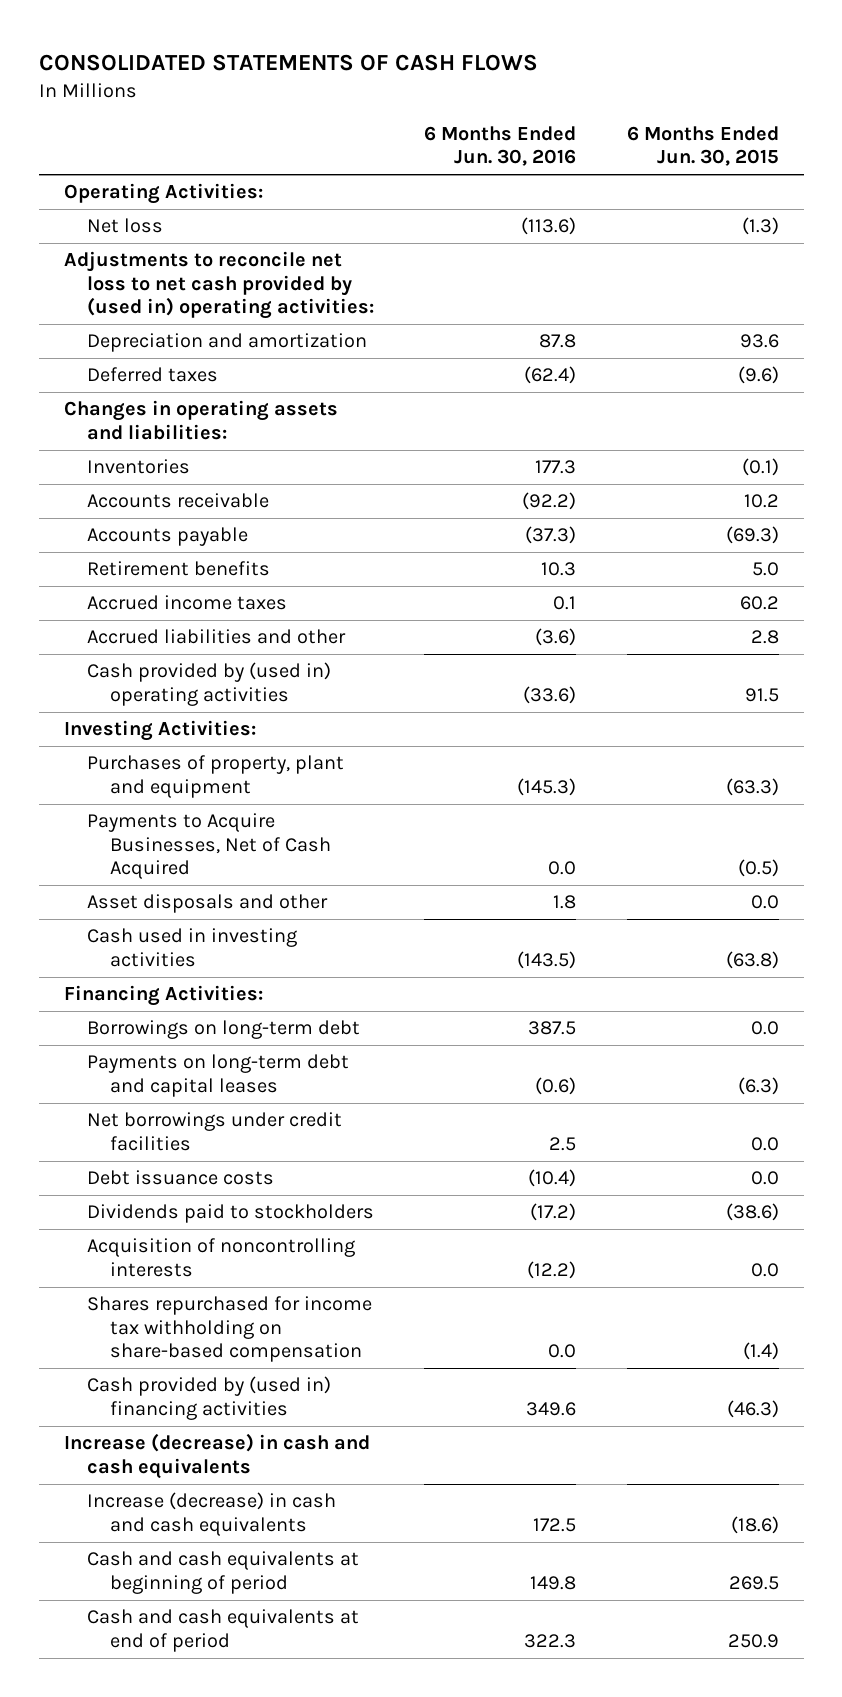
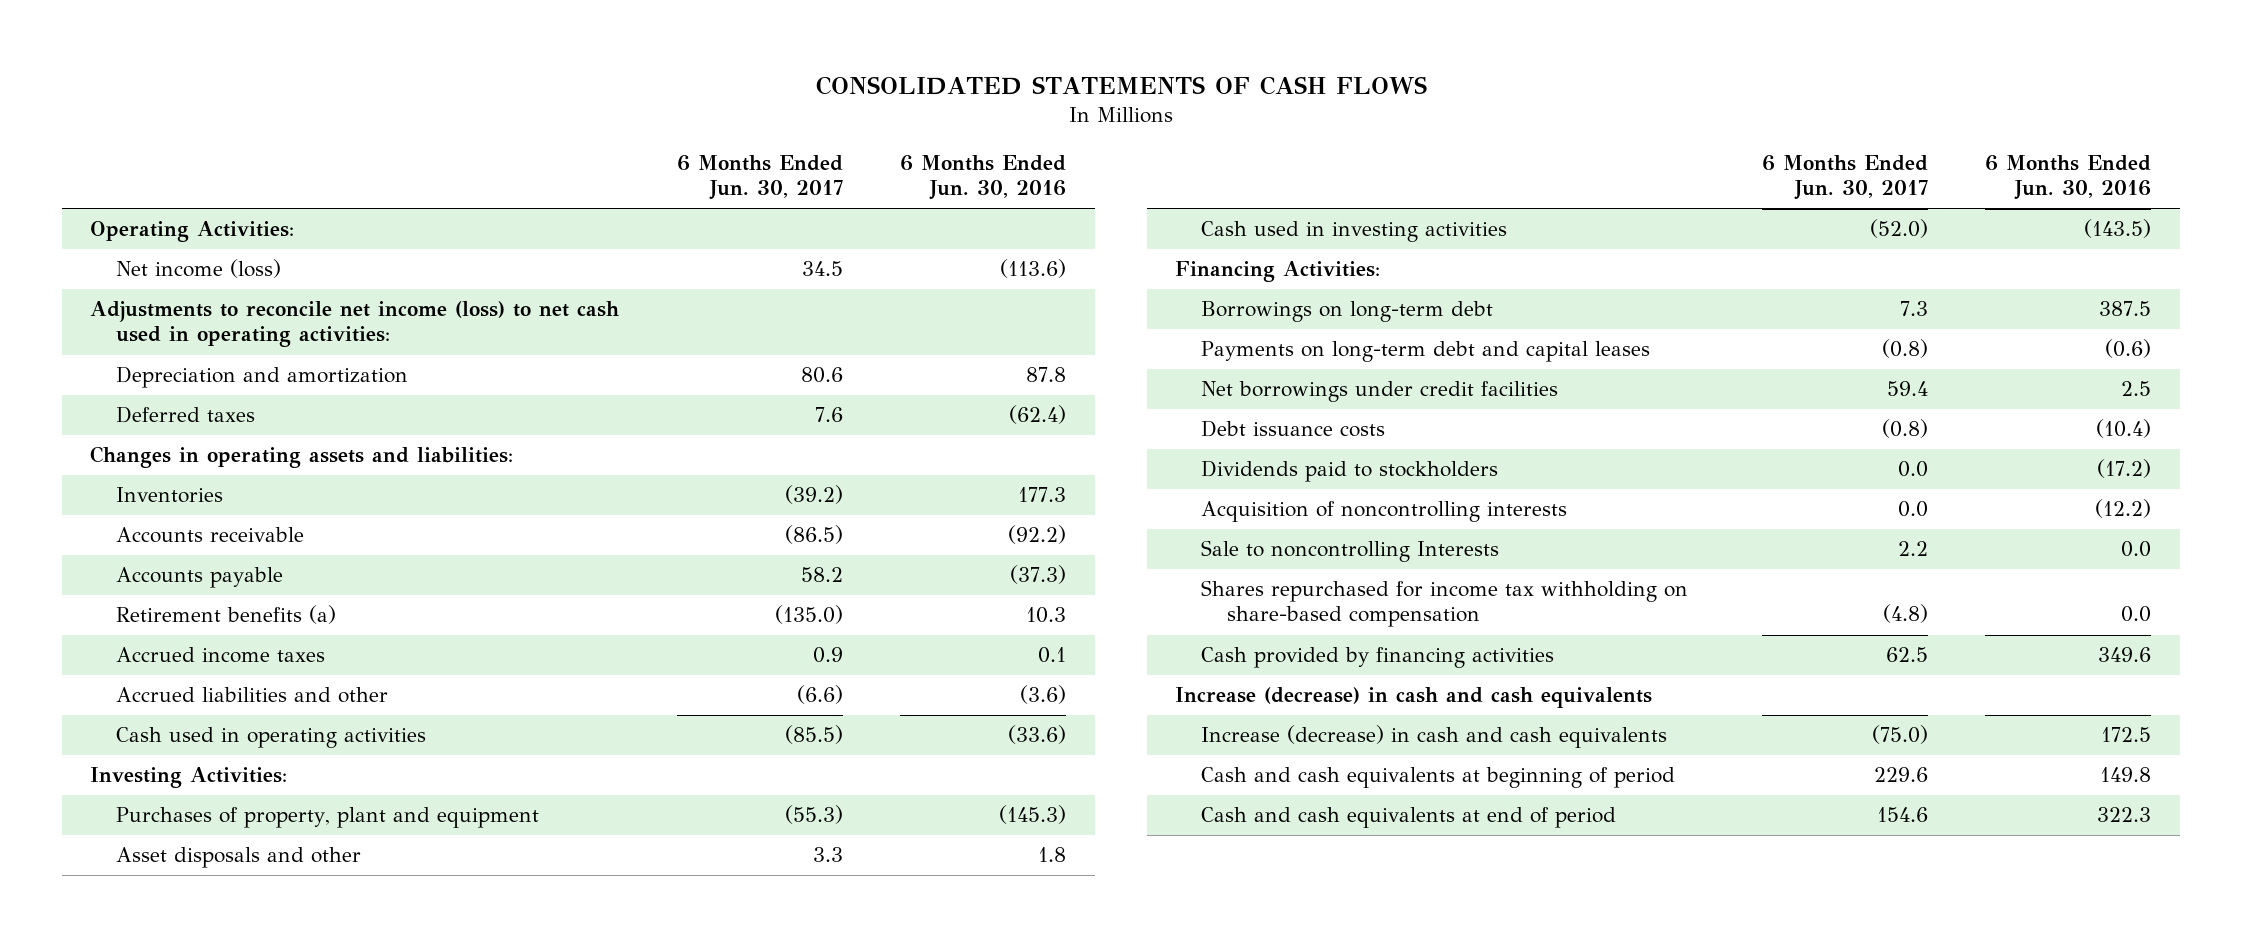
[626,126,779,167] 6 Months Ended Jun. 30, 2015 -> none
none -> [676,155,843,201] 6 Months Ended Jun. 30, 2017
[86,218,163,234] Net loss -> [116,259,282,279] Net income (loss)
[63,251,374,319] Adjustments to reconcile net loss to net cash provided by (used in) operating activities: -> [90,301,620,348] Adjustments to reconcile net income (loss) to net cash used in operating activities:
[86,561,270,577] Retirement benefits -> [116,605,337,625] Retirement benefits (a)
[86,662,331,706] Cash provided by (used in) operating activities -> [116,727,427,749] Cash used in operating activities
[86,813,331,879] Payments to Acquire Businesses, Net of Cash Acquired -> none
none -> [1201,540,1500,563] Sale to noncontrolling Interests
[86,1376,331,1420] Cash provided by (used in) financing activities -> [1201,647,1555,669] Cash provided by financing activities

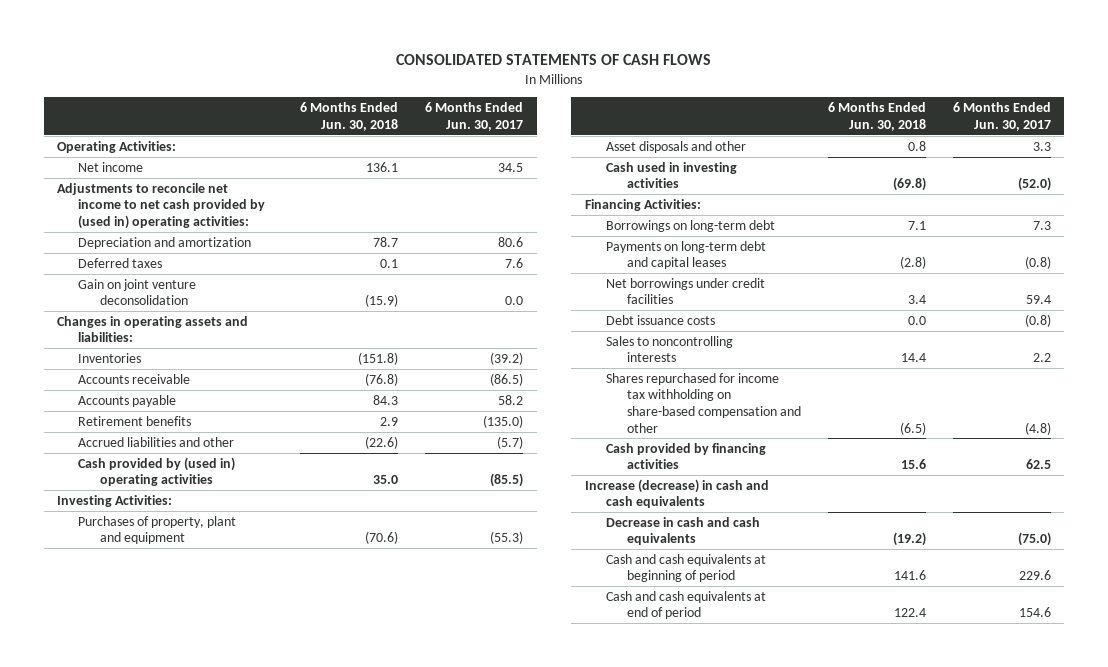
[899,155,1066,201] 6 Months Ended Jun. 30, 2016 -> none
none -> [300,102,399,131] 6 Months Ended Jun. 30, 2018
[116,259,282,279] Net income (loss) -> [78,161,144,172] Net income
[90,301,620,348] Adjustments to reconcile net income (loss) to net cash used in operating activities: -> [57,182,266,229] Adjustments to reconcile net income to net cash provided by (used in) operating activities:
none -> [78,278,197,306] Gain on joint venture deconsolidation
[116,647,326,664] Accrued income taxes -> none
[116,605,337,625] Retirement benefits (a) -> [78,415,192,426] Retirement benefits
[796,685,843,705] (6.6) -> [497,435,524,449] (5.7)
[116,727,427,749] Cash used in operating activities -> [78,456,236,487] Cash provided by (used in) operating activities
[1201,460,1499,483] Dividends paid to stockholders -> none
[1201,501,1568,523] Acquisition of noncontrolling interests -> none
[1201,540,1500,563] Sale to noncontrolling Interests -> [605,335,733,363] Sales to noncontrolling interests
[1201,580,1689,628] Shares repurchased for income tax withholding on share-based compensation -> [605,372,802,433] Shares repurchased for income tax withholding on share-based compensation and other
[1201,725,1668,749] Increase (decrease) in cash and cash equivalents -> [605,516,760,546] Decrease in cash and cash equivalents

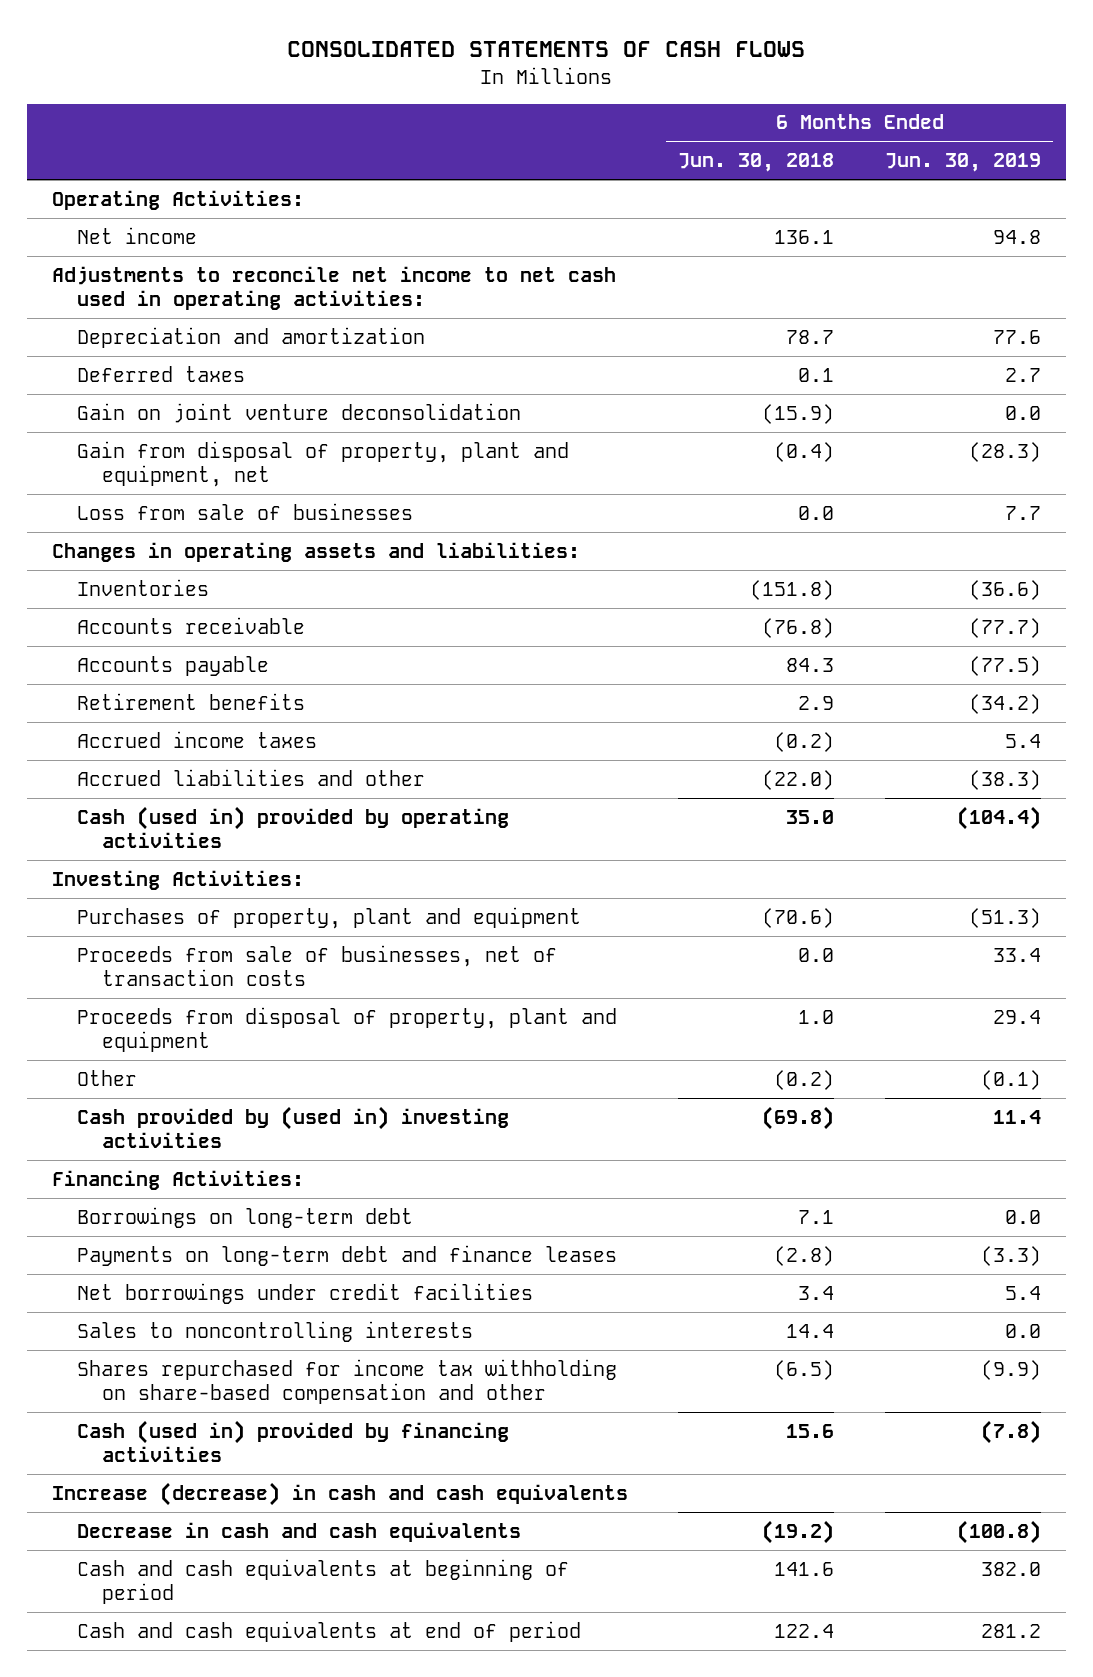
[425,102,524,131] 6 Months Ended Jun. 30, 2017 -> none
none -> [884,153,1041,173] Jun. 30, 2019
[57,182,266,229] Adjustments to reconcile net income to net cash provided by (used in) operating activities: -> [51,265,616,311] Adjustments to reconcile net income to net cash used in operating activities:
none -> [76,440,569,488] Gain from disposal of property, plant and equipment, net
none -> [76,502,413,520] Loss from sale of businesses
none -> [76,730,317,748] Accrued income taxes
[365,435,399,449] (22.6) -> [762,769,835,790] (22.0)
[78,456,236,487] Cash provided by (used in) operating activities -> [76,805,509,849] Cash (used in) provided by operating activities
none -> [76,944,557,987] Proceeds from sale of businesses, net of transaction costs
none -> [76,1006,617,1053] Proceeds from disposal of property, plant and equipment
[605,140,746,153] Asset disposals and other -> [76,1069,137,1086] Other
[907,140,926,151] 0.8 -> [774,1069,835,1090] (0.2)
[605,161,737,189] Cash used in investing activities -> [76,1105,509,1149] Cash provided by (used in) investing activities
[605,240,766,270] Payments on long-term debt and capital leases -> [76,1244,617,1266] Payments on long-term debt and finance leases
[605,314,715,325] Debt issuance costs -> none
[605,442,766,470] Cash provided by financing activities -> [76,1419,509,1463] Cash (used in) provided by financing activities

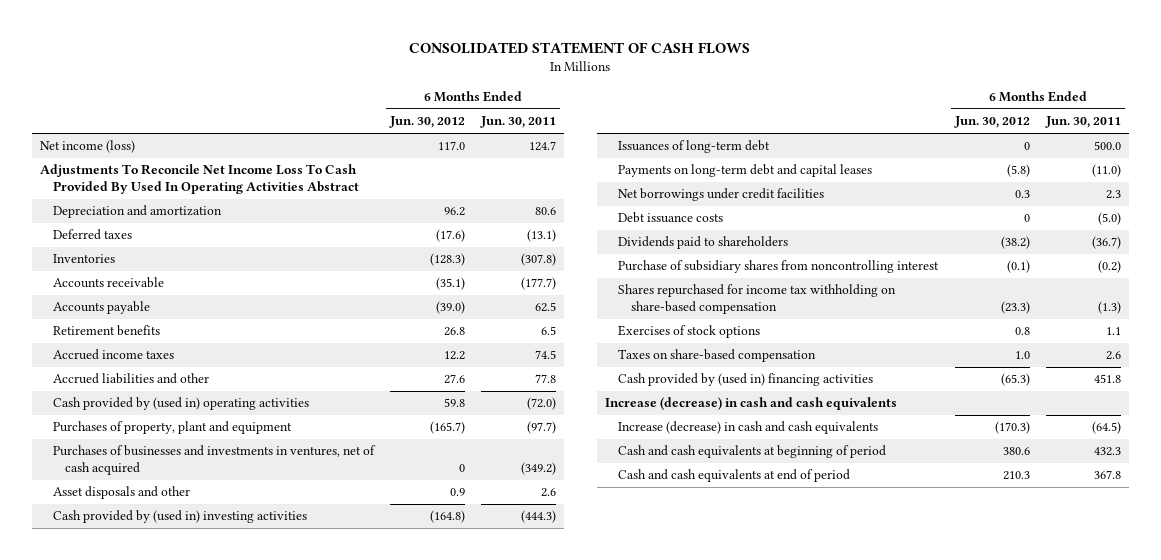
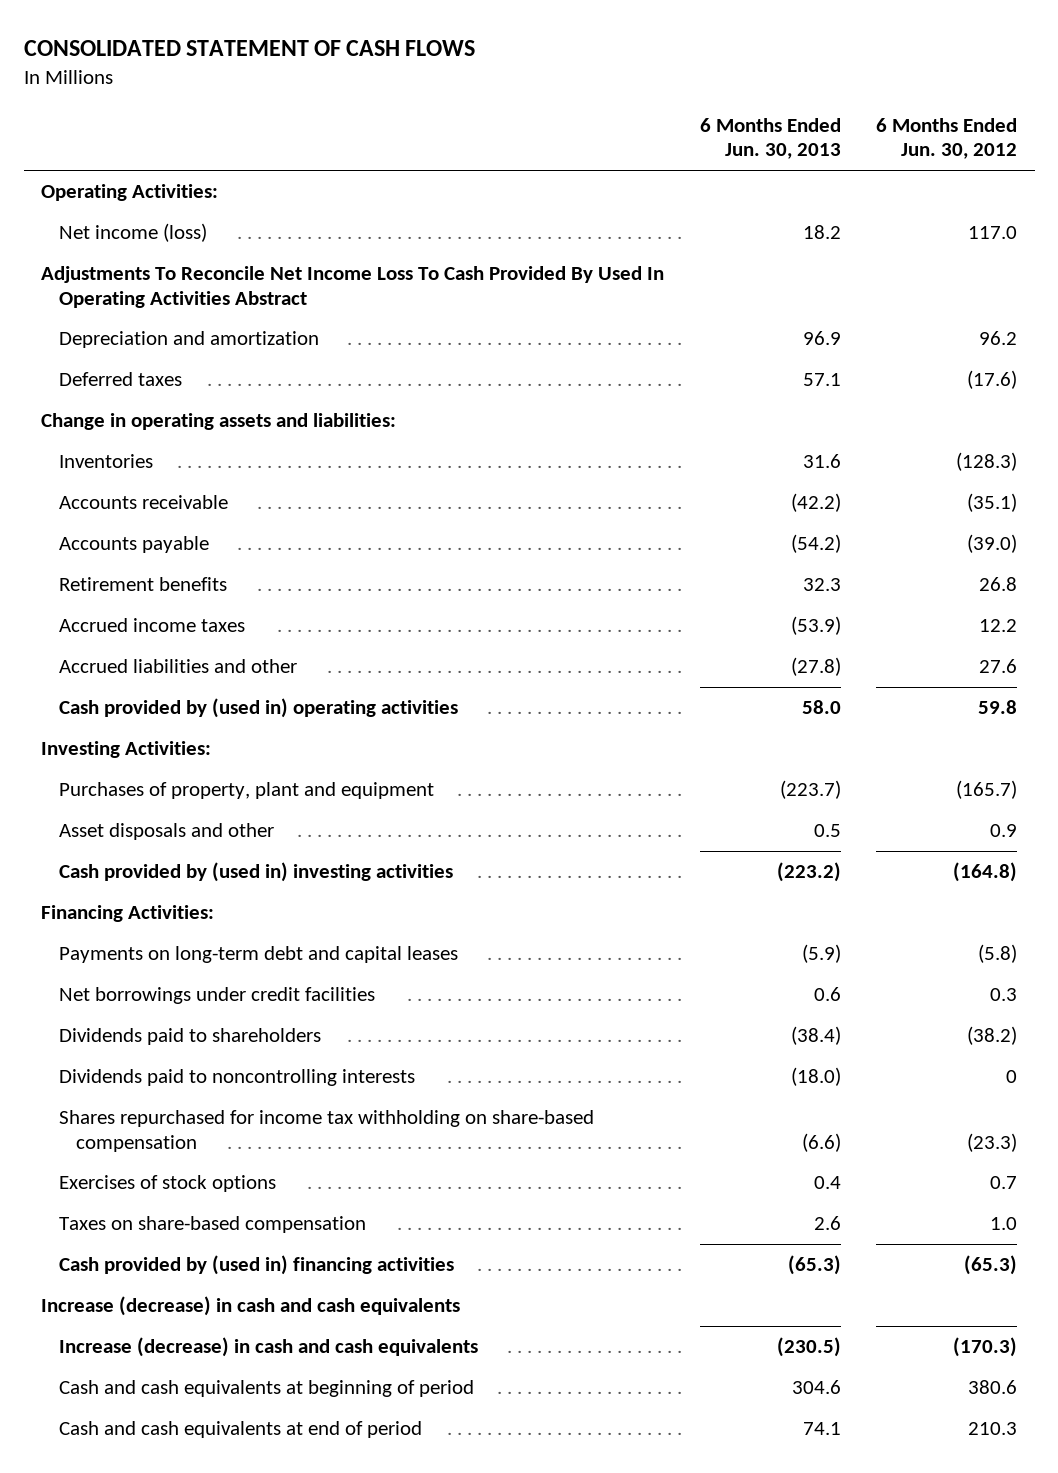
[479,116,556,129] Jun. 30, 2011 -> none
none -> [699,117,841,160] 6 Months Ended Jun. 30, 2013
none -> [41,184,219,202] Operating Activities:
none -> [41,413,397,431] Change in operating assets and liabilities:
none -> [41,741,212,759] Investing Activities:
[52,445,376,475] Purchases of businesses and investments in ventures, net of cash acquired -> none
[617,140,770,154] Issuances of long-term debt -> none
none -> [41,905,215,923] Financing Activities:
[617,212,723,224] Debt issuance costs -> none
[617,260,939,274] Purchase of subsidiary shares from noncontrolling interest -> none
none -> [58,1069,415,1087] Dividends paid to noncontrolling interests
[1014,327,1030,336] 0.8 -> [990,1176,1018,1190] 0.7

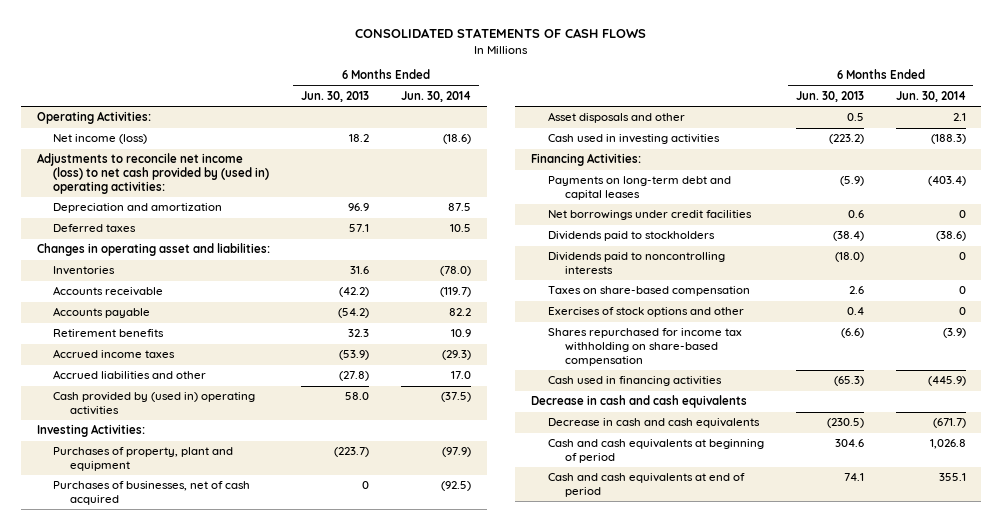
[23,39,475,56] CONSOLIDATED STATEMENT OF CASH FLOWS -> [355,28,647,39] CONSOLIDATED STATEMENTS OF CASH FLOWS
[876,117,1018,160] 6 Months Ended Jun. 30, 2012 -> none
none -> [400,91,471,103] Jun. 30, 2014
[41,266,665,308] Adjustments To Reconcile Net Income Loss To Cash Provided By Used In Operating Activities Abstract -> [36,153,270,194] Adjustments to reconcile net income (loss) to net cash provided by (used in) operating activities:
[41,413,397,431] Change in operating assets and liabilities: -> [36,243,270,257] Changes in operating asset and liabilities:
none -> [53,481,251,505] Purchases of businesses, net of cash acquired
[58,862,453,883] Cash provided by (used in) investing activities -> [547,134,720,145] Cash used in investing activities
[58,1028,321,1046] Dividends paid to shareholders -> [547,231,715,242] Dividends paid to stockholders
[58,1175,276,1193] Exercises of stock options -> none
none -> [547,307,744,318] Exercises of stock options and other
[58,1110,594,1152] Shares repurchased for income tax withholding on share-based compensation -> [547,328,742,366] Shares repurchased for income tax withholding on share-based compensation
[58,1255,454,1276] Cash provided by (used in) financing activities -> [547,376,722,387] Cash used in financing activities
[41,1296,461,1317] Increase (decrease) in cash and cash equivalents -> [531,395,748,409] Decrease in cash and cash equivalents
[58,1337,478,1358] Increase (decrease) in cash and cash equivalents -> [547,418,760,429] Decrease in cash and cash equivalents

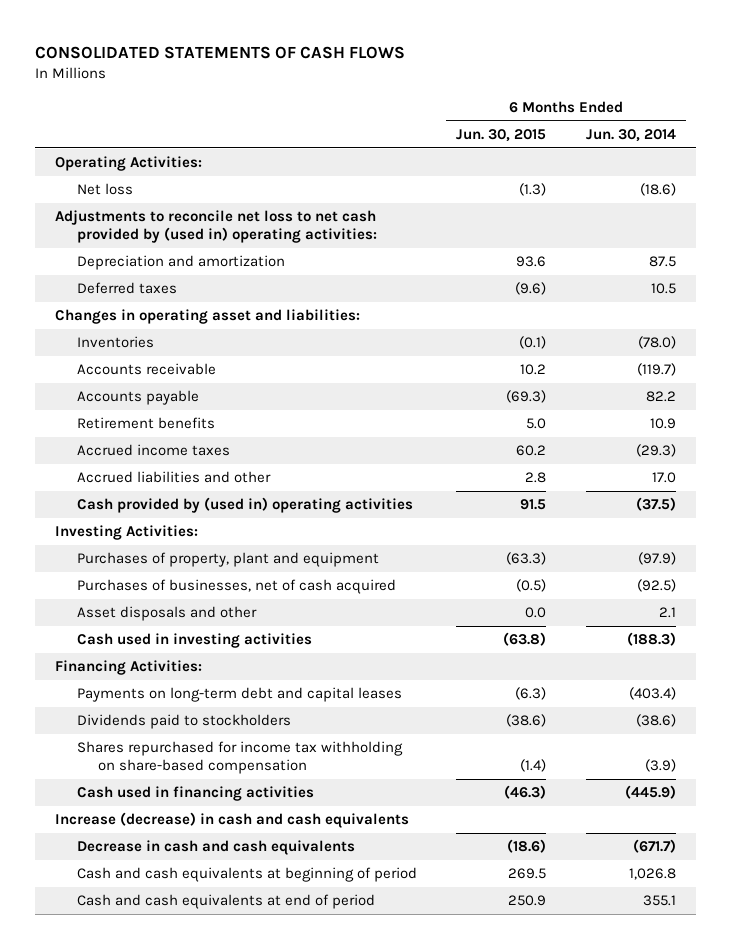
[301,91,370,103] Jun. 30, 2013 -> none
none -> [456,128,547,142] Jun. 30, 2015
[53,134,148,145] Net income (loss) -> [76,183,133,196] Net loss
[36,153,270,194] Adjustments to reconcile net income (loss) to net cash provided by (used in) operating activities: -> [55,210,377,243] Adjustments to reconcile net loss to net cash provided by (used in) operating activities:
[547,210,752,221] Net borrowings under credit facilities -> none
[547,252,725,274] Dividends paid to noncontrolling interests -> none
[547,286,750,297] Taxes on share-based compensation -> none
[547,307,744,318] Exercises of stock options and other -> none
[531,395,748,409] Decrease in cash and cash equivalents -> [55,812,410,829] Increase (decrease) in cash and cash equivalents

